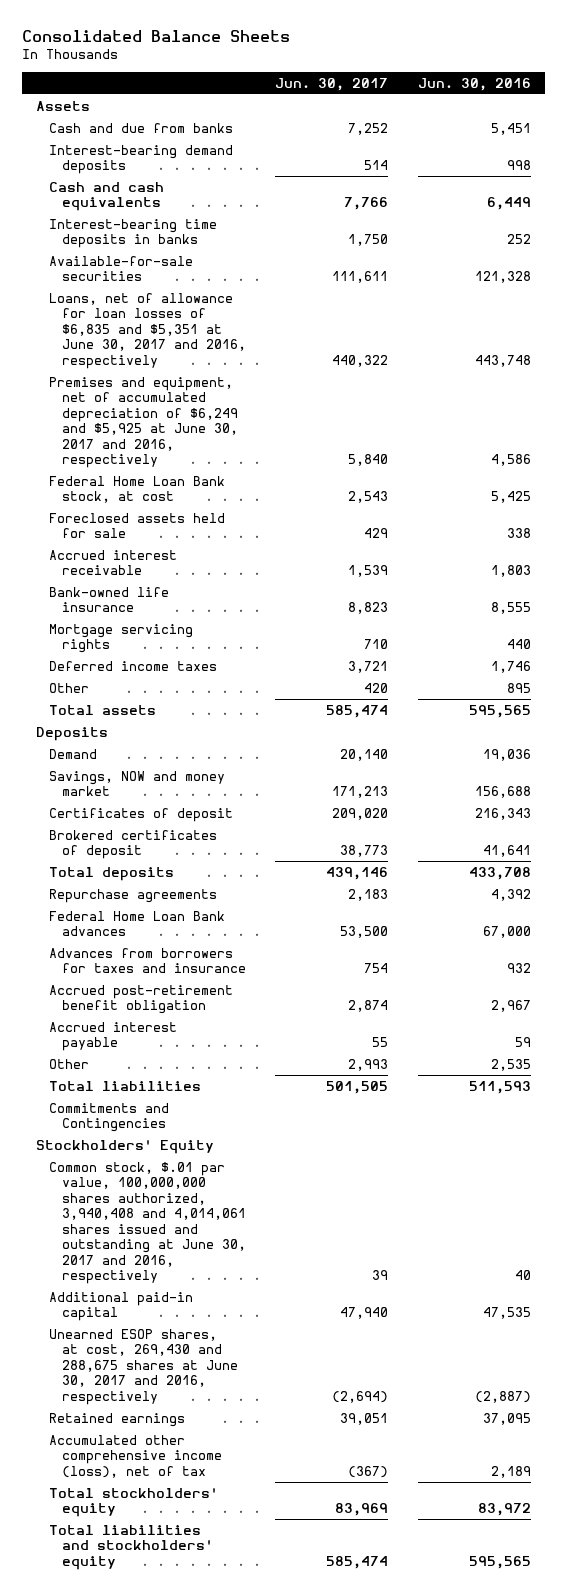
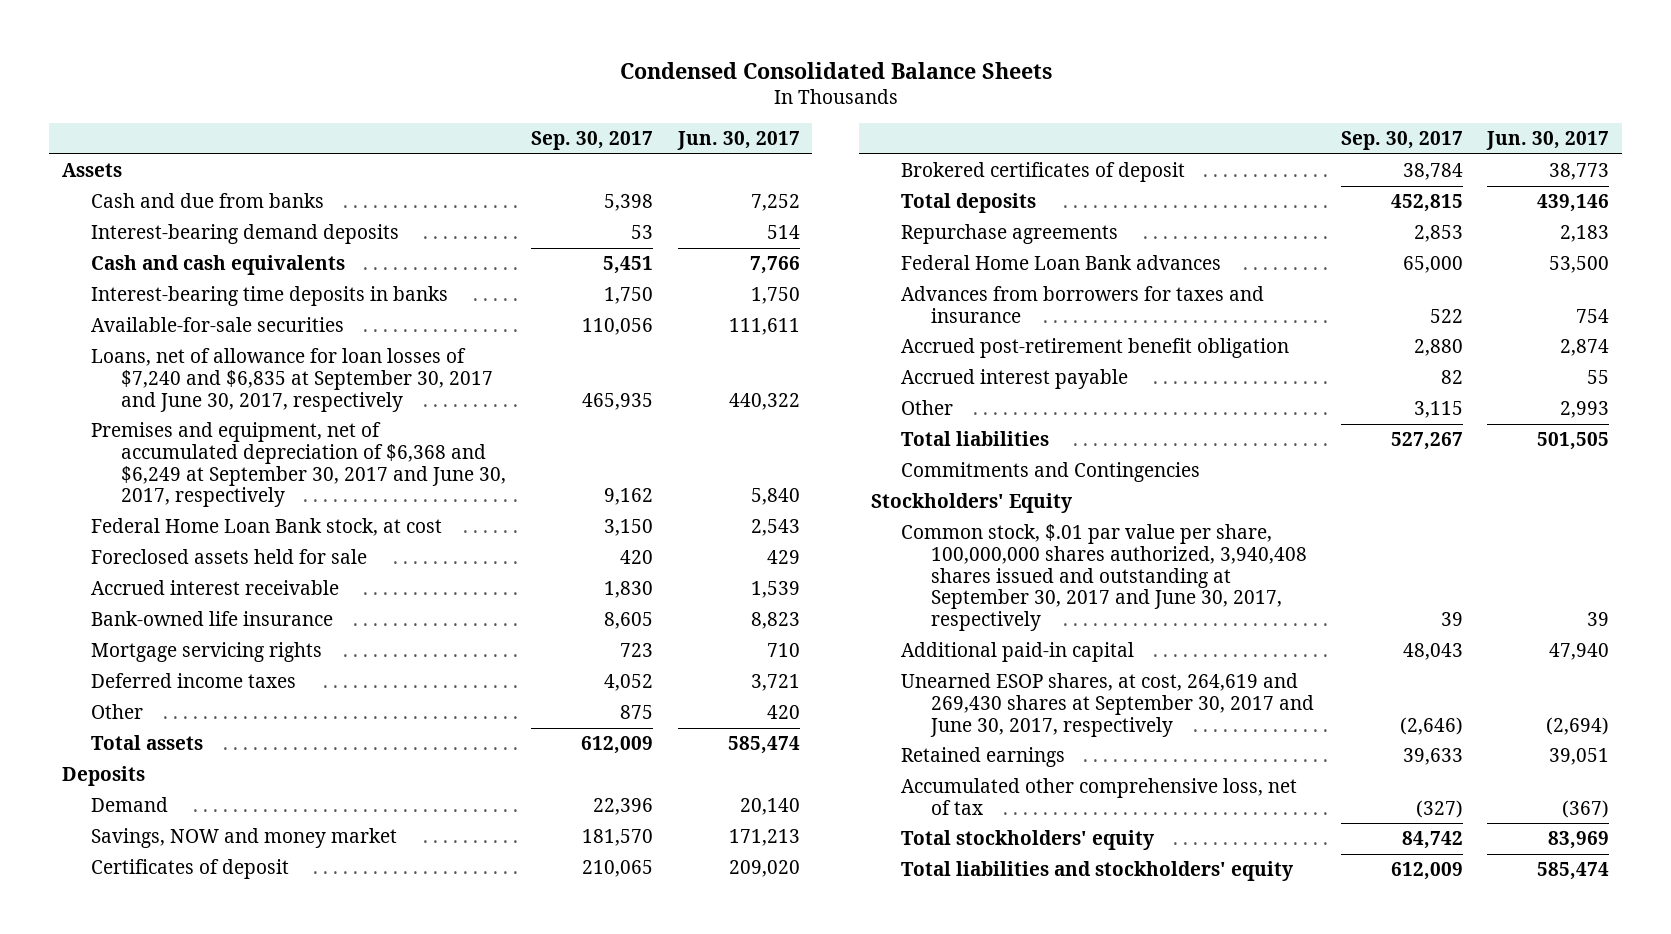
[21,29,290,42] Consolidated Balance Sheets -> [619,61,1052,79] Condensed Consolidated Balance Sheets
[417,77,531,91] Jun. 30, 2016 -> none
none -> [530,131,653,151] Sep. 30, 2017
[49,292,247,369] Loans, net of allowance for loan losses of $6,835 and $5,351 at June 30, 2017 and 2016, respectively -> [91,348,493,412] Loans, net of allowance for loan losses of $7,240 and $6,835 at September 30, 2017 and June 30, 2017, respectively
[49,376,239,469] Premises and equipment, net of accumulated depreciation of $6,249 and $5,925 at June 30, 2017 and 2016, respectively -> [91,422,506,508] Premises and equipment, net of accumulated depreciation of $6,368 and $6,249 at September 30, 2017 and June 30, 2017, respectively
[49,1161,247,1285] Common stock, $.01 par value, 100,000,000 shares authorized, 3,940,408 and 4,014,061 shares issued and outstanding at June 30, 2017 and 2016, respectively -> [901,524,1307,632] Common stock, $.01 par value per share, 100,000,000 shares authorized, 3,940,408 shares issued and outstanding at September 30, 2017 and June 30, 2017, respectively
[49,1328,239,1405] Unearned ESOP shares, at cost, 269,430 and 288,675 shares at June 30, 2017 and 2016, respectively -> [901,673,1314,737] Unearned ESOP shares, at cost, 264,619 and 269,430 shares at September 30, 2017 and June 30, 2017, respectively
[49,1434,223,1478] Accumulated other comprehensive income (loss), net of tax -> [901,778,1298,815] Accumulated other comprehensive loss, net of tax

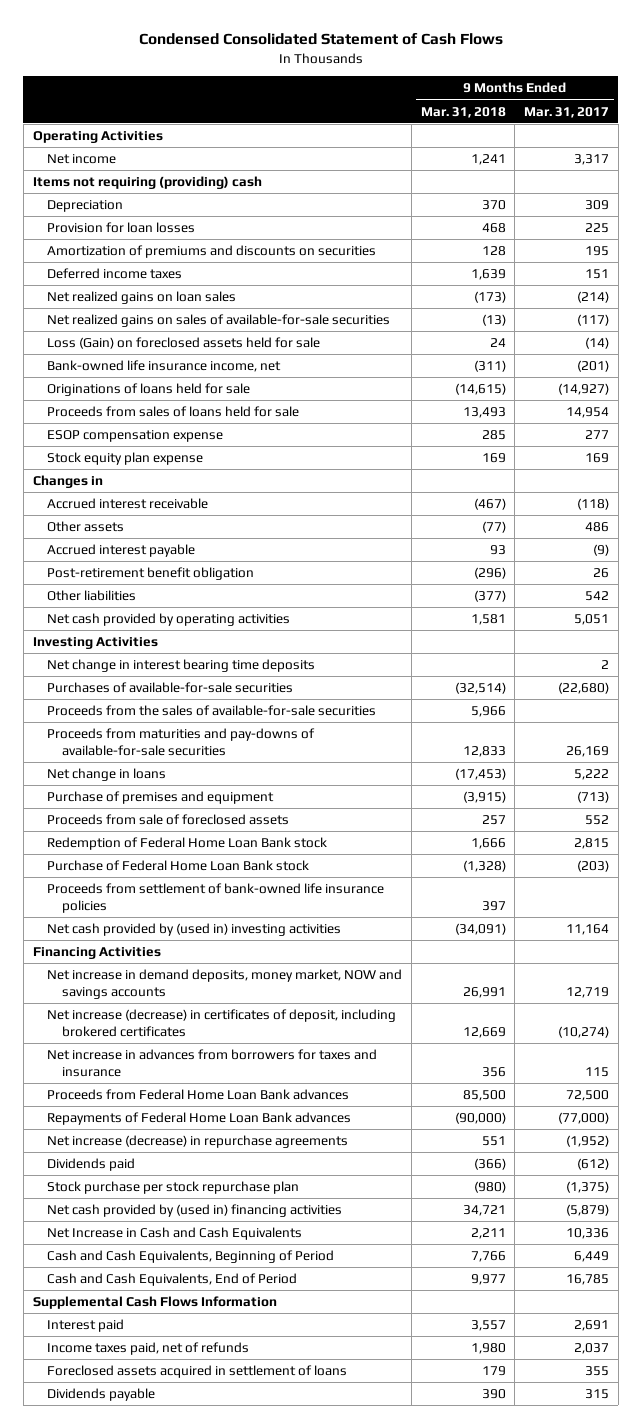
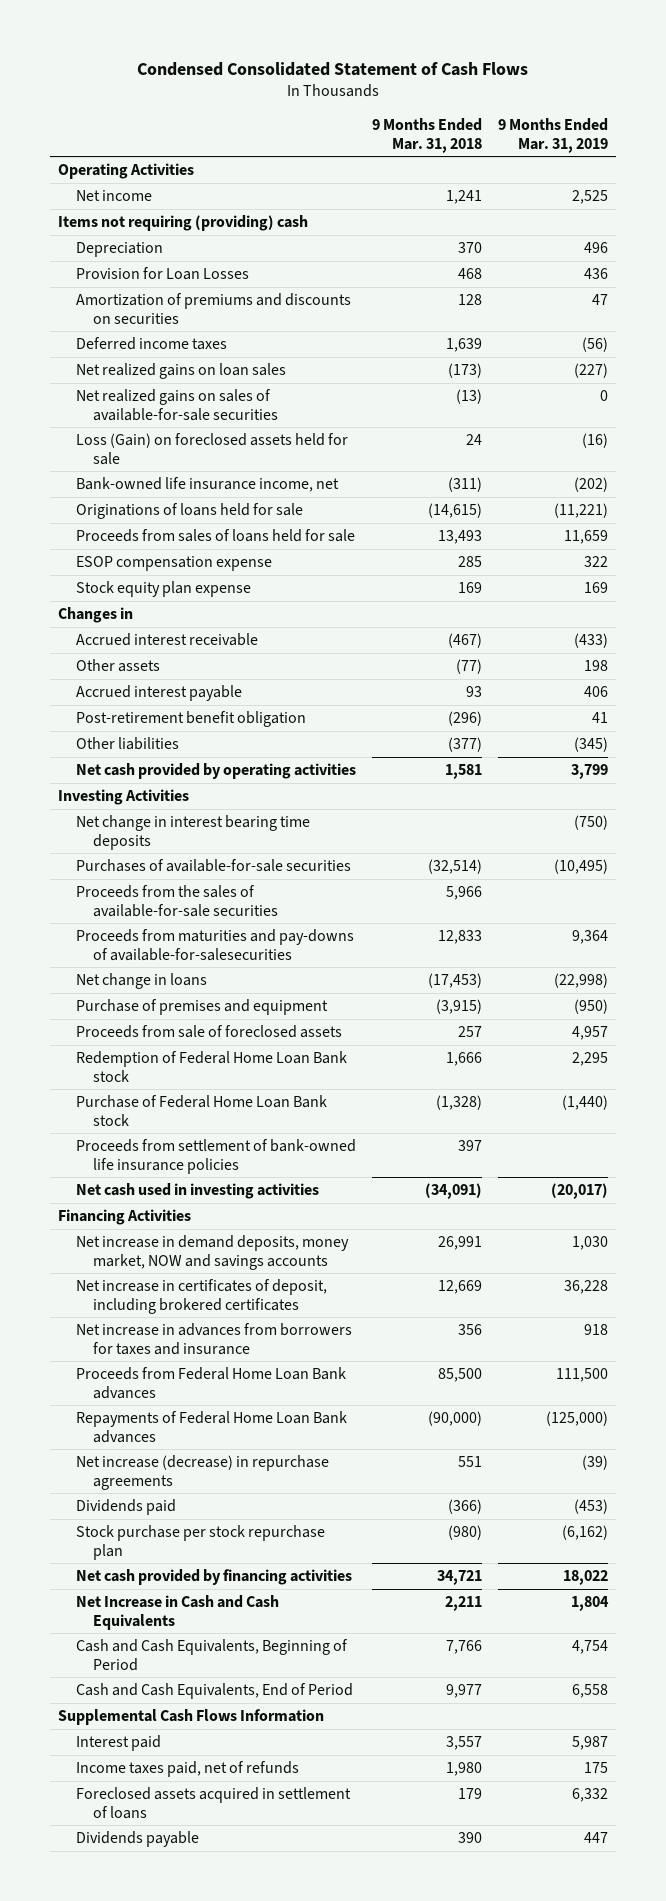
[524,106,610,118] Mar. 31, 2017 -> none
none -> [497,118,608,153] 9 Months Ended Mar. 31, 2019
[47,222,196,234] Provision for loan losses -> [75,267,249,281] Provision for Loan Losses
[47,728,316,757] Proceeds from maturities and pay-downs of available-for-sale securities -> [75,929,354,961] Proceeds from maturities and pay-downs of available-for-salesecurities
[47,923,342,937] Net cash provided by (used in) investing activities -> [75,1183,319,1200] Net cash used in investing activities
[47,1009,397,1038] Net increase (decrease) in certificates of deposit, including brokered certificates -> [75,1279,327,1314] Net increase in certificates of deposit, including brokered certificates
[47,1204,343,1218] Net cash provided by (used in) financing activities -> [75,1569,352,1586] Net cash provided by financing activities

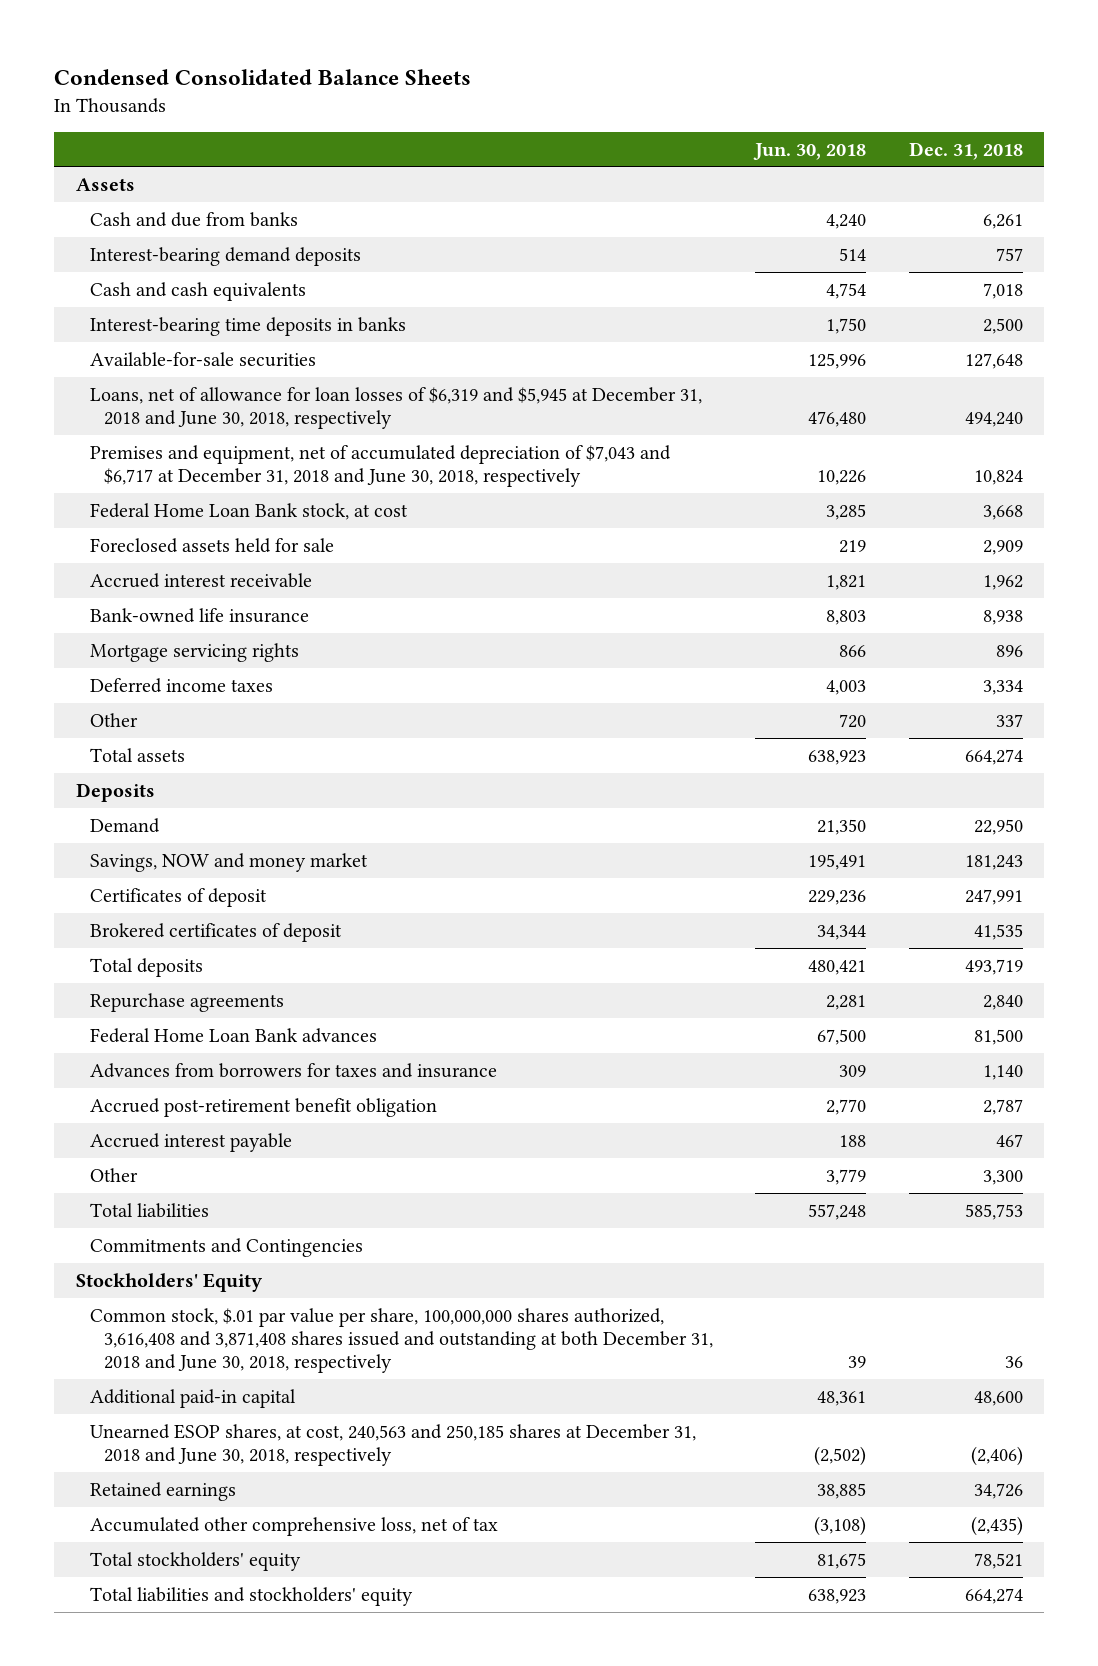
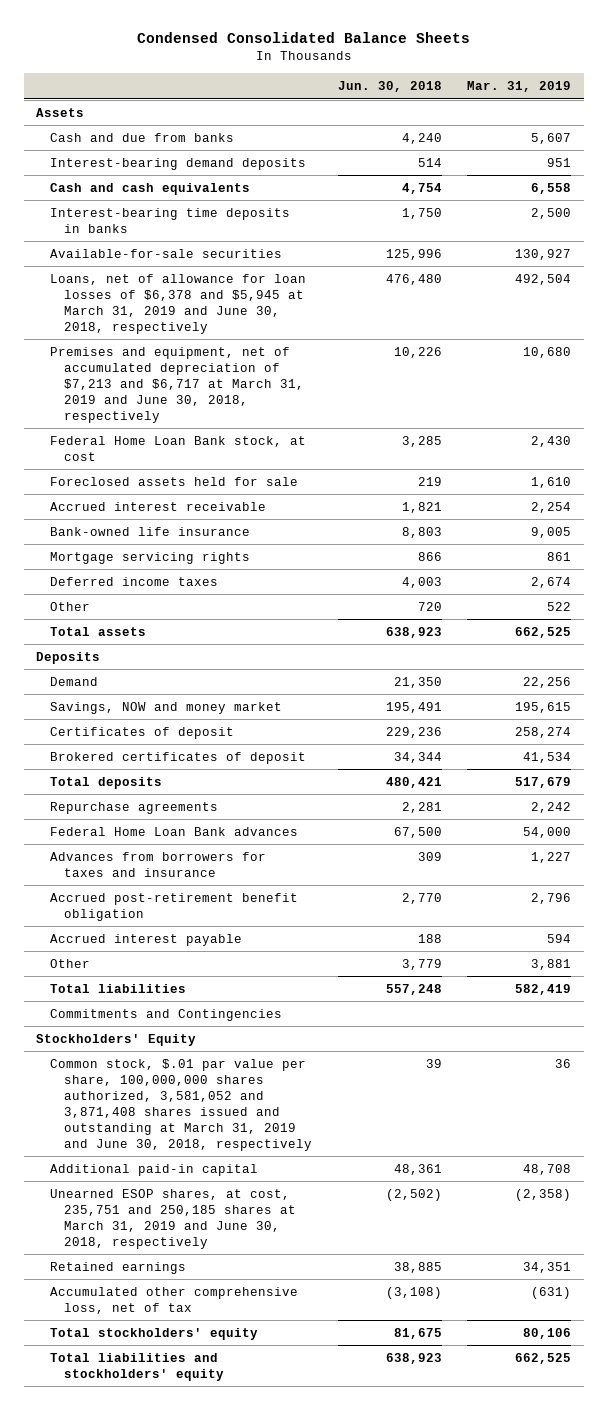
[908,141,1023,160] Dec. 31, 2018 -> none
none -> [467,81,572,93] Mar. 31, 2019
[89,386,702,429] Loans, net of allowance for loan losses of $6,319 and $5,945 at December 31, 2018 and June 30, 2018, respectively -> [50,273,307,334] Loans, net of allowance for loan losses of $6,378 and $5,945 at March 31, 2019 and June 30, 2018, respectively
[89,444,671,487] Premises and equipment, net of accumulated depreciation of $7,043 and $6,717 at December 31, 2018 and June 30, 2018, respectively -> [50,346,305,423] Premises and equipment, net of accumulated depreciation of $7,213 and $6,717 at March 31, 2019 and June 30, 2018, respectively
[89,1307,714,1374] Common stock, $.01 par value per share, 100,000,000 shares authorized, 3,616,408 and 3,871,408 shares issued and outstanding at both December 31, 2018 and June 30, 2018, respectively -> [50,1058,313,1151] Common stock, $.01 par value per share, 100,000,000 shares authorized, 3,581,052 and 3,871,408 shares issued and outstanding at March 31, 2019 and June 30, 2018, respectively
[89,1423,696,1466] Unearned ESOP shares, at cost, 240,563 and 250,185 shares at December 31, 2018 and June 30, 2018, respectively -> [50,1188,297,1249] Unearned ESOP shares, at cost, 235,751 and 250,185 shares at March 31, 2019 and June 30, 2018, respectively

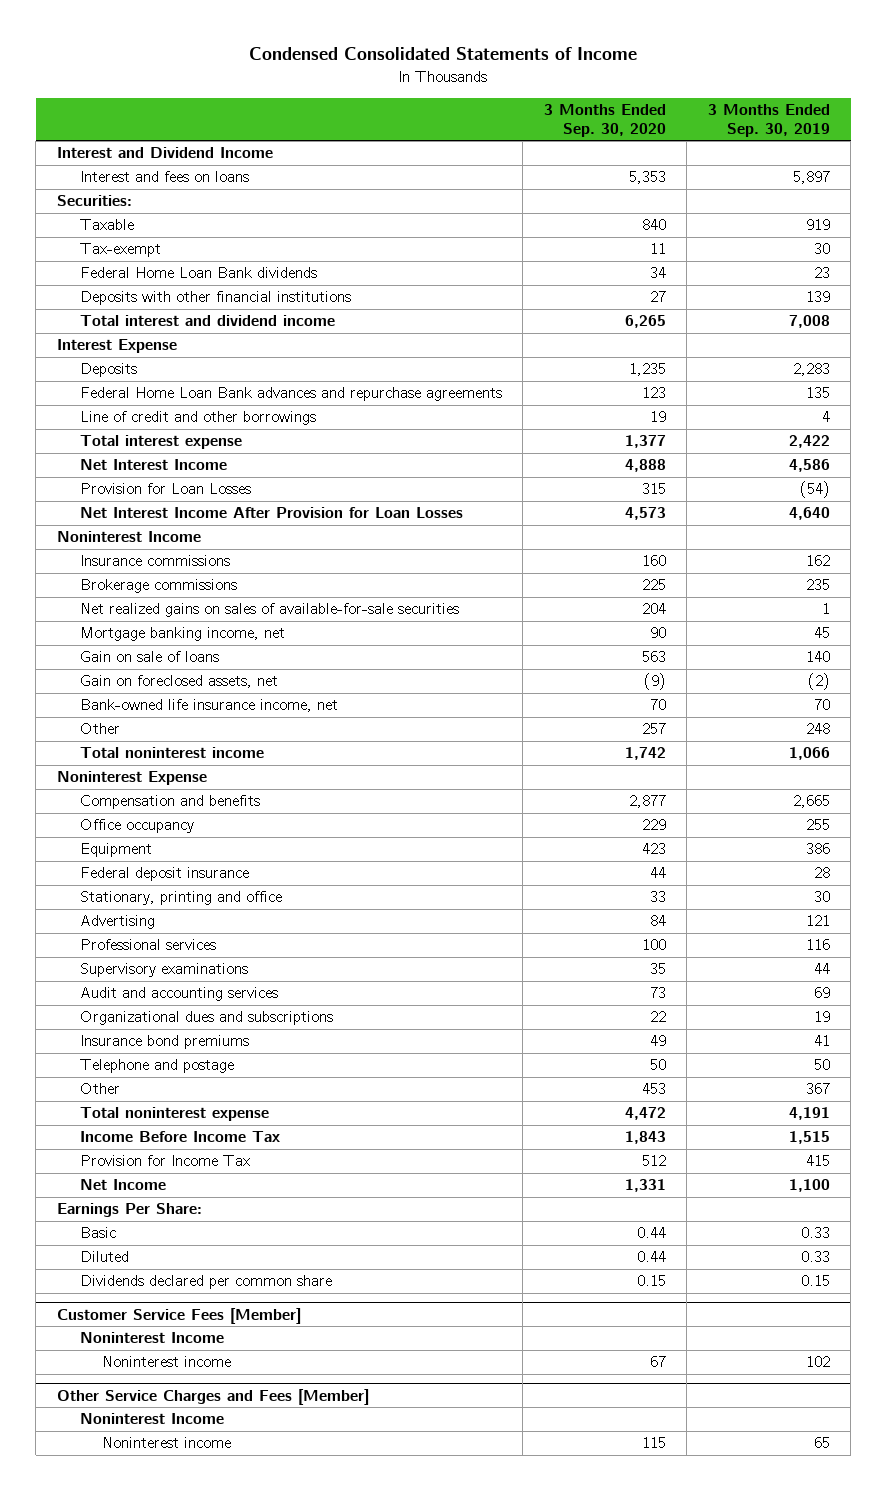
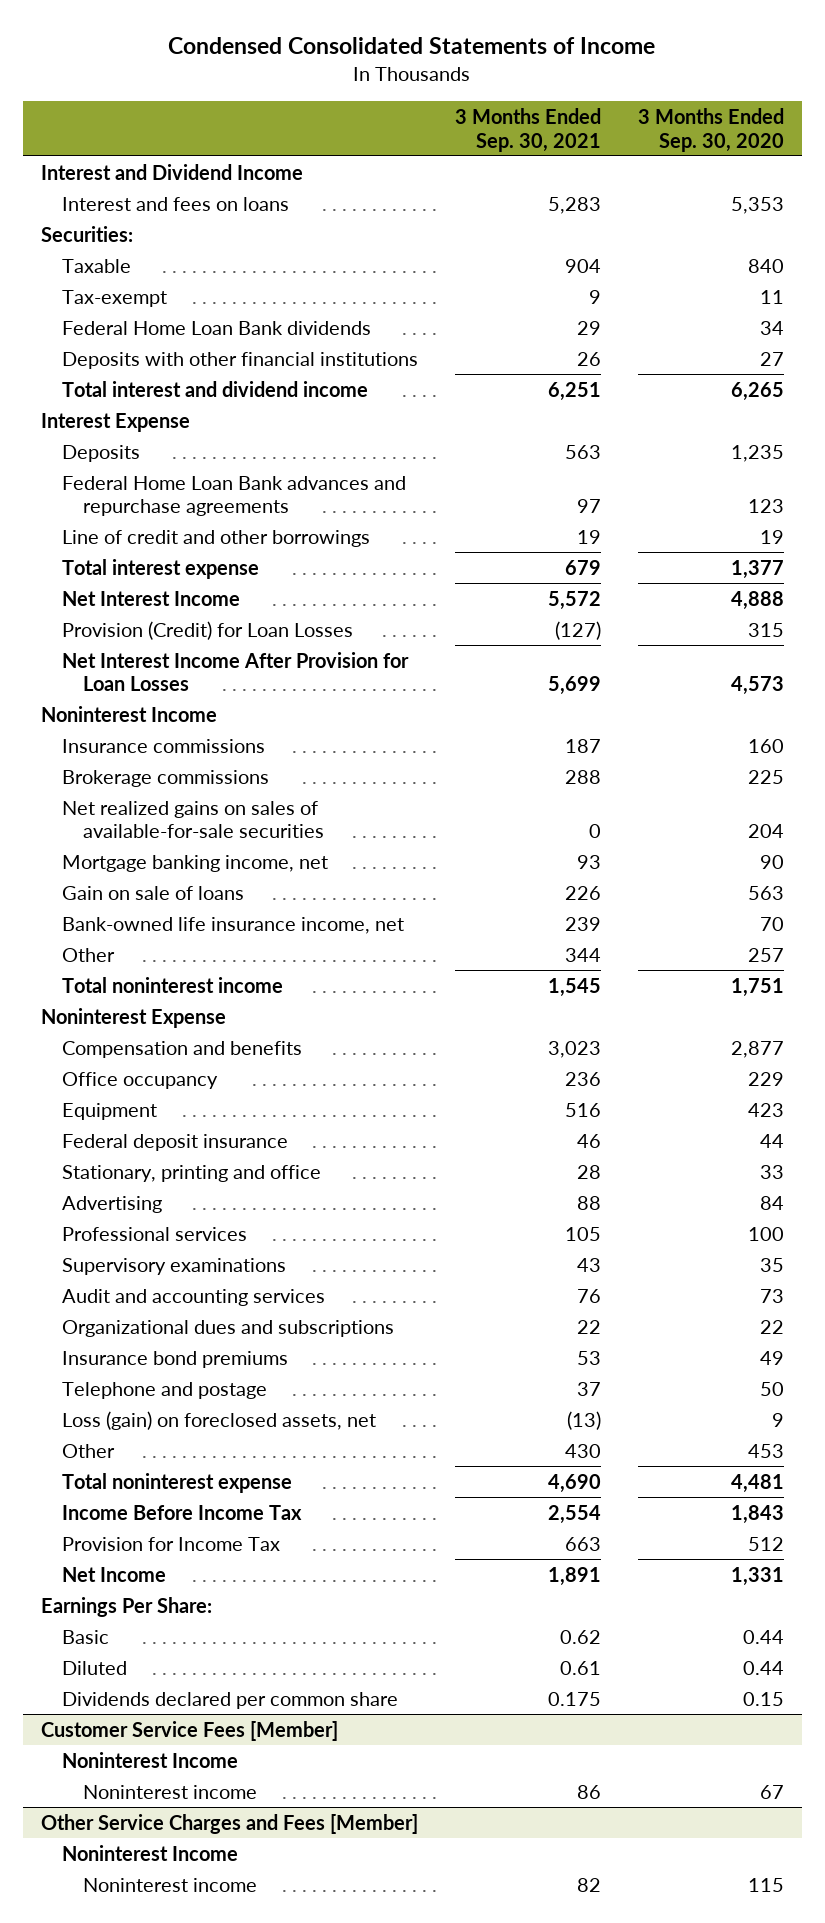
[707,104,830,137] 3 Months Ended Sep. 30, 2019 -> none
none -> [454,107,601,152] 3 Months Ended Sep. 30, 2021
[79,483,251,495] Provision for Loan Losses -> [62,620,354,640] Provision (Credit) for Loan Losses
[79,675,278,689] Gain on foreclosed assets, net -> none
[624,747,666,761] 1,742 -> [730,977,784,997] 1,751
none -> [62,1410,377,1430] Loss (gain) on foreclosed assets, net
[624,1107,666,1121] 4,472 -> [730,1473,784,1493] 4,481

